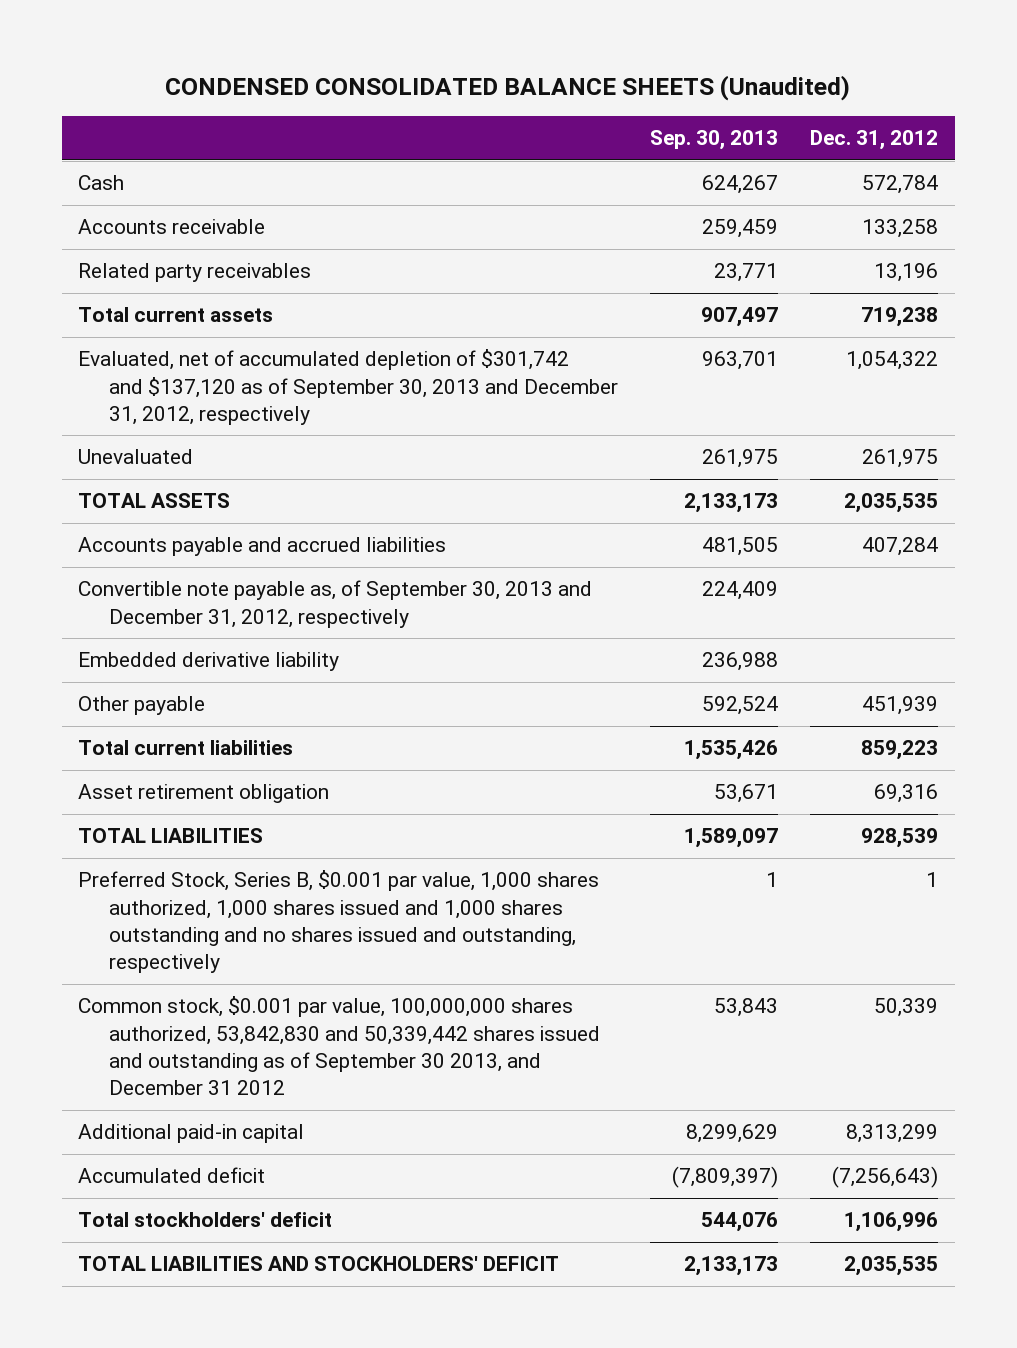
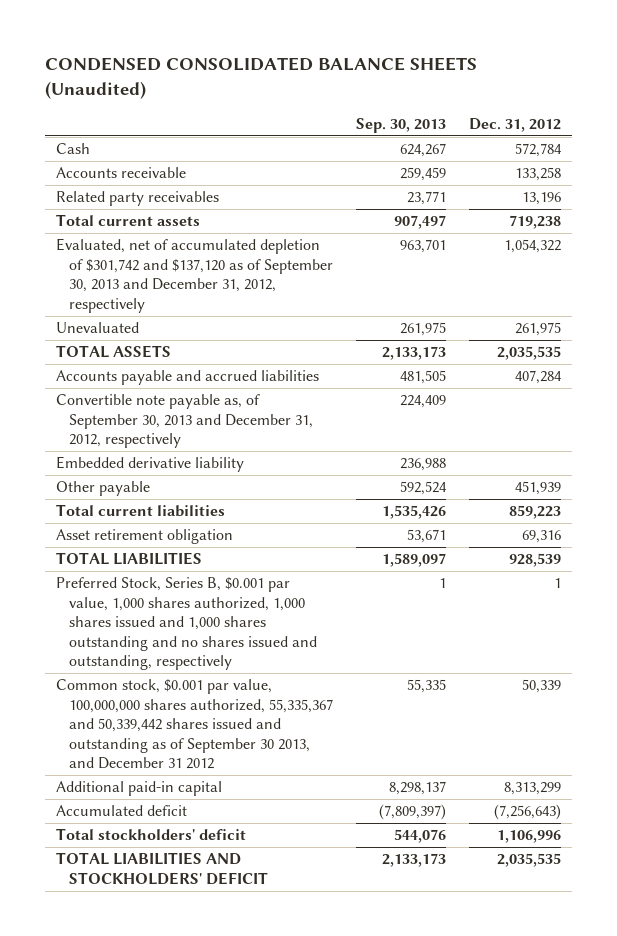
[78,996,601,1096] Common stock, $0.001 par value, 100,000,000 shares authorized, 53,842,830 and 50,339,442 shares issued and outstanding as of September 30 2013, and December 31 2012 -> [56,679,334,770] Common stock, $0.001 par value, 100,000,000 shares authorized, 55,335,367 and 50,339,442 shares issued and outstanding as of September 30 2013, and December 31 2012
[714,998,779,1018] 53,843 -> [407,679,447,694] 55,335
[686,1124,779,1144] 8,299,629 -> [389,781,447,796] 8,298,137

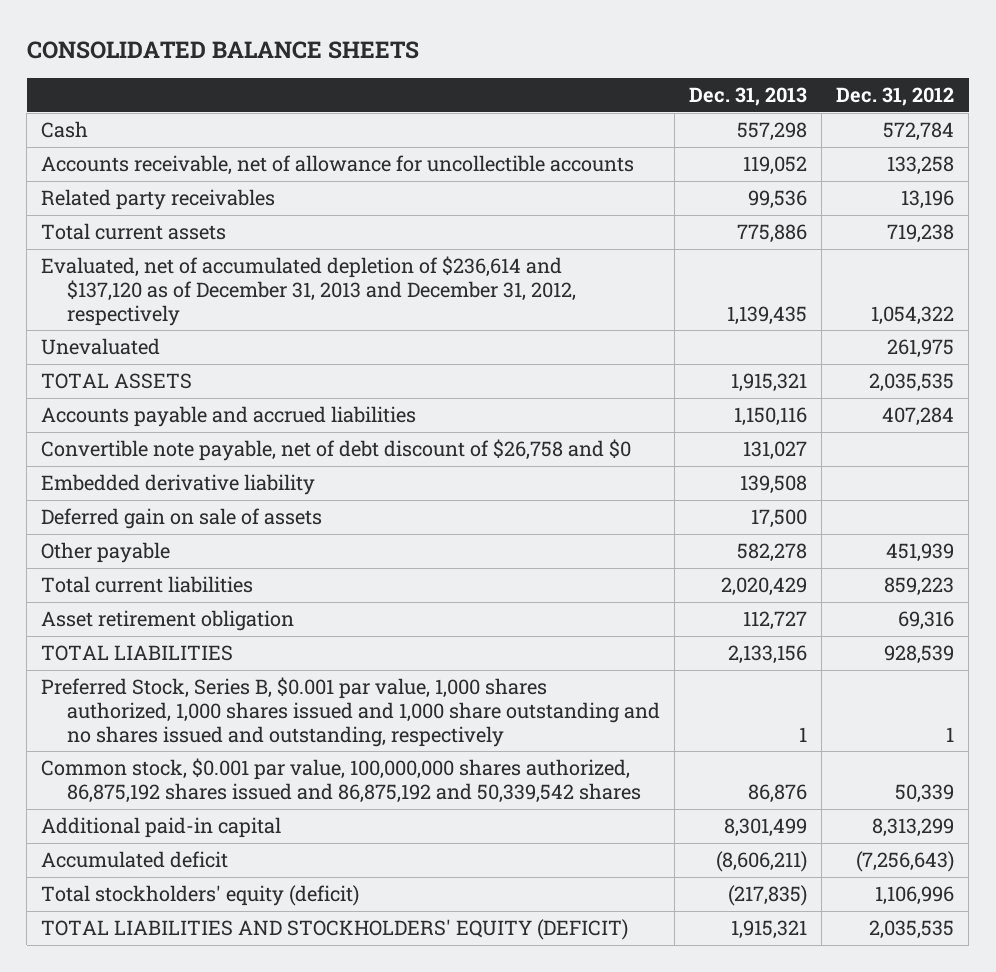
[44,57,477,100] CONDENSED CONSOLIDATED BALANCE SHEETS (Unaudited) -> [26,40,419,59] CONSOLIDATED BALANCE SHEETS
[356,117,447,133] Sep. 30, 2013 -> none
none -> [689,87,808,107] Dec. 31, 2013
[56,167,187,179] Accounts receivable -> [41,155,635,176] Accounts receivable, net of allowance for uncollectible accounts
[56,238,334,313] Evaluated, net of accumulated depletion of $301,742 and $137,120 as of September 30, 2013 and December 31, 2012, respectively -> [41,256,577,326] Evaluated, net of accumulated depletion of $236,614 and $137,120 as of December 31, 2013 and December 31, 2012, respectively
[56,394,314,449] Convertible note payable as, of September 30, 2013 and December 31, 2012, respectively -> [41,439,632,462] Convertible note payable, net of debt discount of $26,758 and $0
none -> [41,508,323,530] Deferred gain on sale of assets
[56,577,318,671] Preferred Stock, Series B, $0.001 par value, 1,000 shares authorized, 1,000 shares issued and 1,000 shares outstanding and no shares issued and outstanding, respectively -> [41,677,661,747] Preferred Stock, Series B, $0.001 par value, 1,000 shares authorized, 1,000 shares issued and 1,000 share outstanding and no shares issued and outstanding, respectively
[56,679,334,770] Common stock, $0.001 par value, 100,000,000 shares authorized, 55,335,367 and 50,339,442 shares issued and outstanding as of September 30 2013, and December 31 2012 -> [41,758,642,803] Common stock, $0.001 par value, 100,000,000 shares authorized, 86,875,192 shares issued and 86,875,192 and 50,339,542 shares
[56,828,247,841] Total stockholders' deficit -> [41,885,360,907] Total stockholders' equity (deficit)
[56,852,269,885] TOTAL LIABILITIES AND STOCKHOLDERS' DEFICIT -> [41,919,629,941] TOTAL LIABILITIES AND STOCKHOLDERS' EQUITY (DEFICIT)

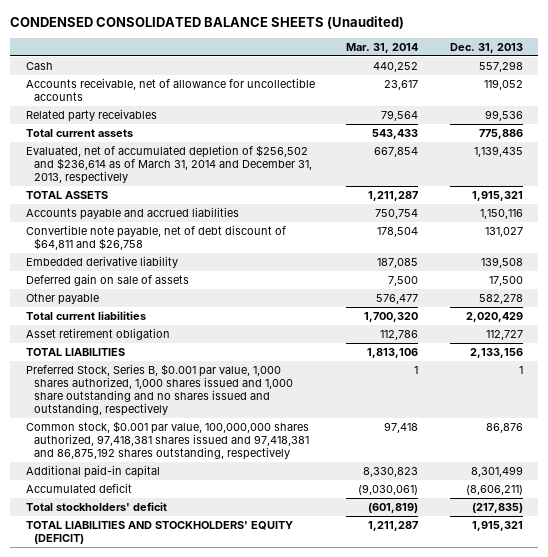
[26,40,419,59] CONSOLIDATED BALANCE SHEETS -> [10,16,405,30] CONDENSED CONSOLIDATED BALANCE SHEETS (Unaudited)
[836,87,955,107] Dec. 31, 2012 -> none
none -> [346,43,419,54] Mar. 31, 2014
[41,338,161,356] Unevaluated -> none
[41,256,577,326] Evaluated, net of accumulated depletion of $236,614 and $137,120 as of December 31, 2013 and December 31, 2012, respectively -> [25,144,312,184] Evaluated, net of accumulated depletion of $256,502 and $236,614 as of March 31, 2014 and December 31, 2013, respectively
[41,439,632,462] Convertible note payable, net of debt discount of $26,758 and $0 -> [25,224,286,250] Convertible note payable, net of debt discount of $64,811 and $26,758
[41,758,642,803] Common stock, $0.001 par value, 100,000,000 shares authorized, 86,875,192 shares issued and 86,875,192 and 50,339,542 shares -> [25,420,309,460] Common stock, $0.001 par value, 100,000,000 shares authorized, 97,418,381 shares issued and 97,418,381 and 86,875,192 shares outstanding, respectively
[41,885,360,907] Total stockholders' equity (deficit) -> [25,501,167,511] Total stockholders' deficit

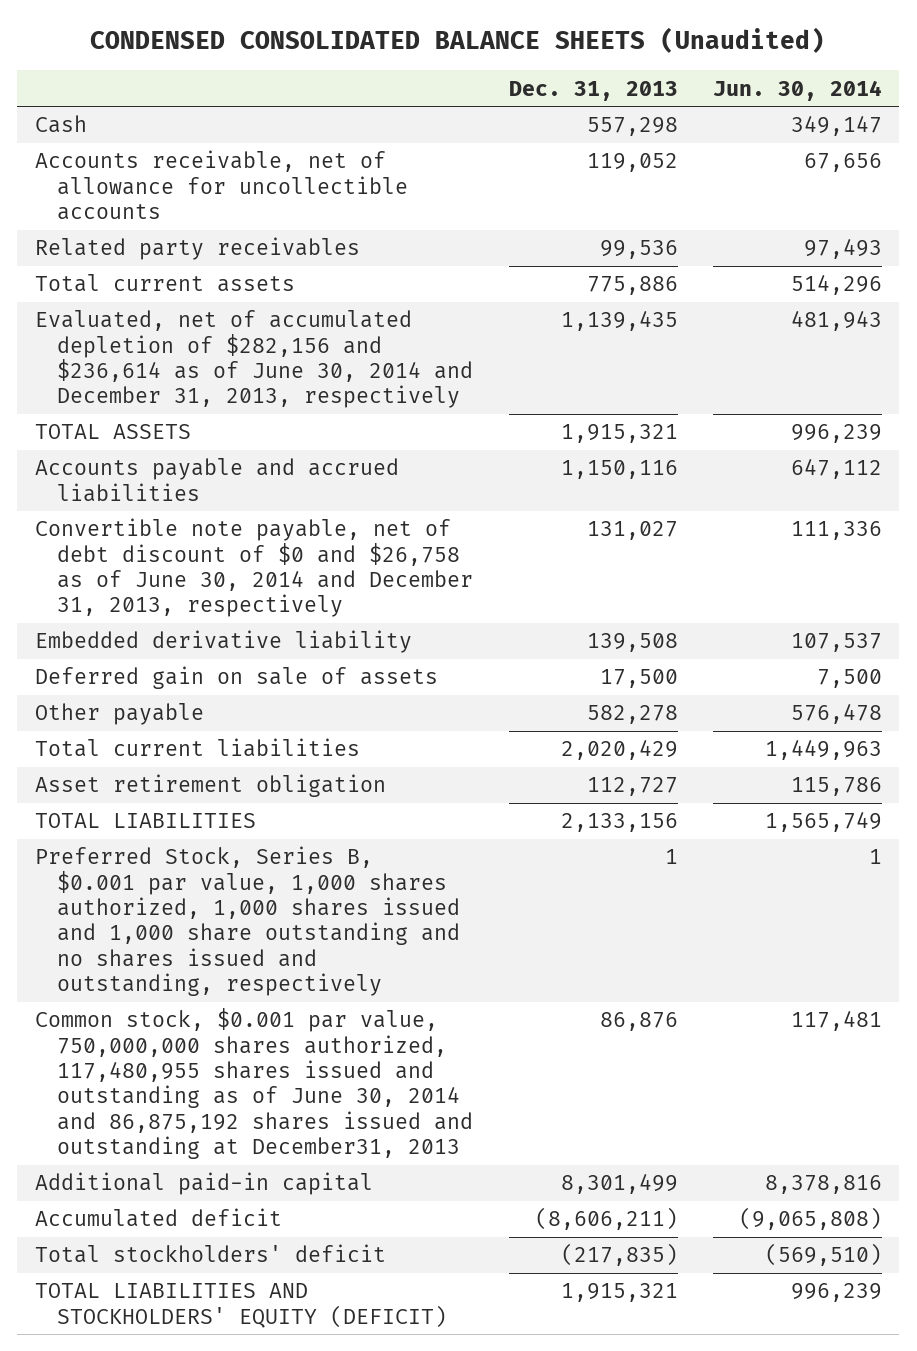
[346,43,419,54] Mar. 31, 2014 -> none
none -> [712,79,882,101] Jun. 30, 2014
[25,144,312,184] Evaluated, net of accumulated depletion of $256,502 and $236,614 as of March 31, 2014 and December 31, 2013, respectively -> [34,310,474,409] Evaluated, net of accumulated depletion of $282,156 and $236,614 as of June 30, 2014 and December 31, 2013, respectively
[25,224,286,250] Convertible note payable, net of debt discount of $64,811 and $26,758 -> [34,518,474,618] Convertible note payable, net of debt discount of $0 and $26,758 as of June 30, 2014 and December 31, 2013, respectively
[25,420,309,460] Common stock, $0.001 par value, 100,000,000 shares authorized, 97,418,381 shares issued and 97,418,381 and 86,875,192 shares outstanding, respectively -> [34,1008,474,1159] Common stock, $0.001 par value, 750,000,000 shares authorized, 117,480,955 shares issued and outstanding as of June 30, 2014 and 86,875,192 shares issued and outstanding at December31, 2013

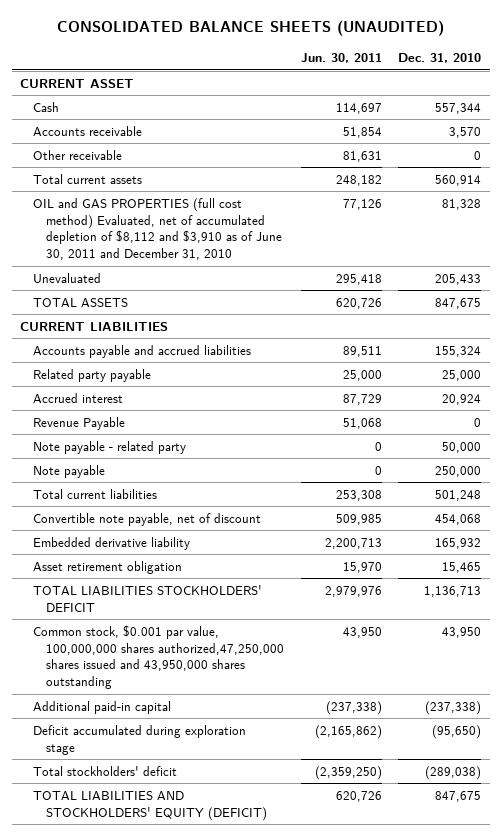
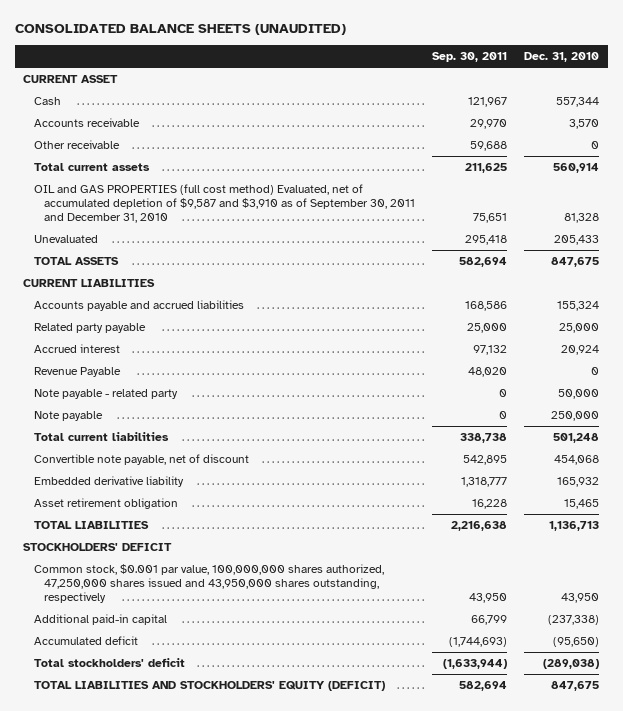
[300,53,382,64] Jun. 30, 2011 -> none
none -> [432,52,508,63] Sep. 30, 2011
[33,197,282,261] OIL and GAS PROPERTIES (full cost method) Evaluated, net of accumulated depletion of $8,112 and $3,910 as of June 30, 2011 and December 31, 2010 -> [33,184,416,223] OIL and GAS PROPERTIES (full cost method) Evaluated, net of accumulated depletion of $9,587 and $3,910 as of September 30, 2011 and December 31, 2010
[33,584,263,612] TOTAL LIABILITIES STOCKHOLDERS' DEFICIT -> [33,521,149,530] TOTAL LIABILITIES
none -> [23,543,173,552] STOCKHOLDERS' DEFICIT
[33,624,284,690] Common stock, $0.001 par value, 100,000,000 shares authorized,47,250,000 shares issued and 43,950,000 shares outstanding -> [33,564,384,603] Common stock, $0.001 par value, 100,000,000 shares authorized, 47,250,000 shares issued and 43,950,000 shares outstanding, respectively
[33,724,247,755] Deficit accumulated during exploration stage -> [33,636,138,646] Accumulated deficit

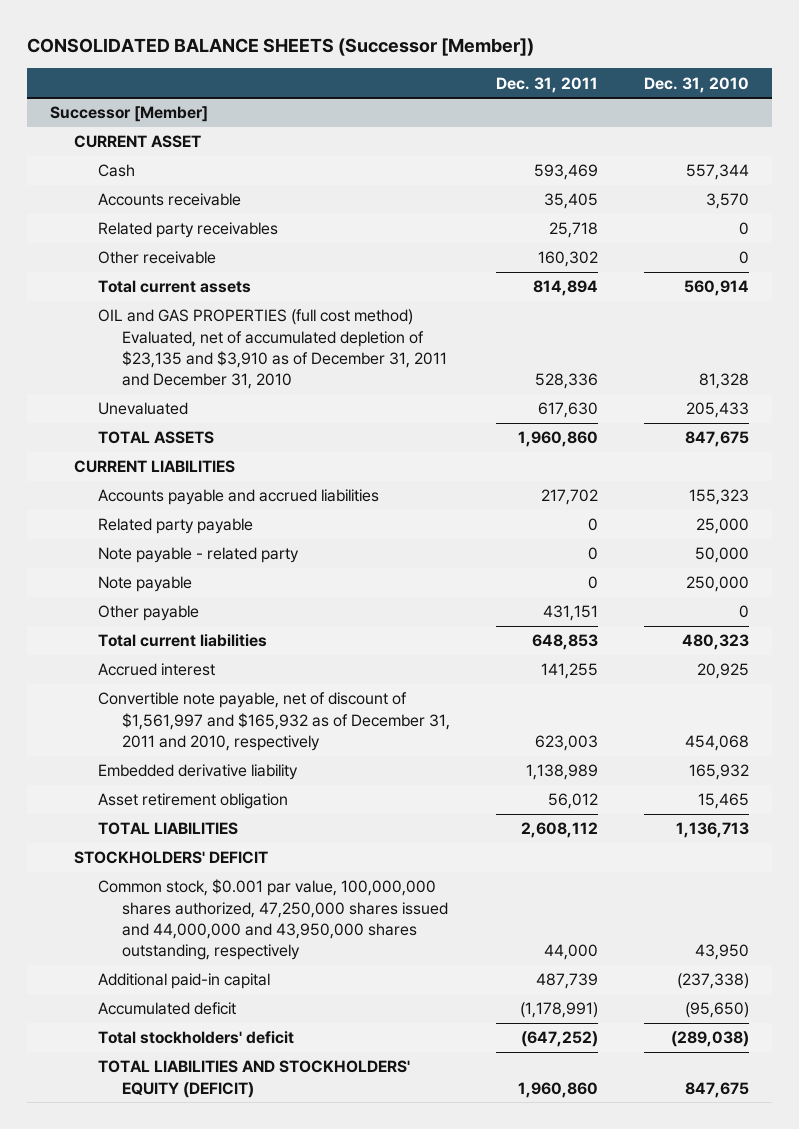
[15,24,347,36] CONSOLIDATED BALANCE SHEETS (UNAUDITED) -> [26,37,534,56] CONSOLIDATED BALANCE SHEETS (Successor [Member])
[432,52,508,63] Sep. 30, 2011 -> none
none -> [496,76,599,93] Dec. 31, 2011
none -> [49,106,208,123] Successor [Member]
none -> [98,222,279,239] Related party receivables
[33,184,416,223] OIL and GAS PROPERTIES (full cost method) Evaluated, net of accumulated depletion of $9,587 and $3,910 as of September 30, 2011 and December 31, 2010 -> [98,309,448,389] OIL and GAS PROPERTIES (full cost method) Evaluated, net of accumulated depletion of $23,135 and $3,910 as of December 31, 2011 and December 31, 2010
[557,301,600,312] 155,324 -> [689,489,750,506] 155,323
[33,344,120,354] Accrued interest -> none
[33,367,121,378] Revenue Payable -> none
none -> [98,605,200,622] Other payable
[553,433,600,444] 501,248 -> [682,634,750,651] 480,323
none -> [98,663,216,677] Accrued interest
[33,454,249,466] Convertible note payable, net of discount -> [98,692,451,751] Convertible note payable, net of discount of $1,561,997 and $165,932 as of December 31, 2011 and 2010, respectively
[33,564,384,603] Common stock, $0.001 par value, 100,000,000 shares authorized, 47,250,000 shares issued and 43,950,000 shares outstanding, respectively -> [98,879,449,960] Common stock, $0.001 par value, 100,000,000 shares authorized, 47,250,000 shares issued and 44,000,000 and 43,950,000 shares outstanding, respectively

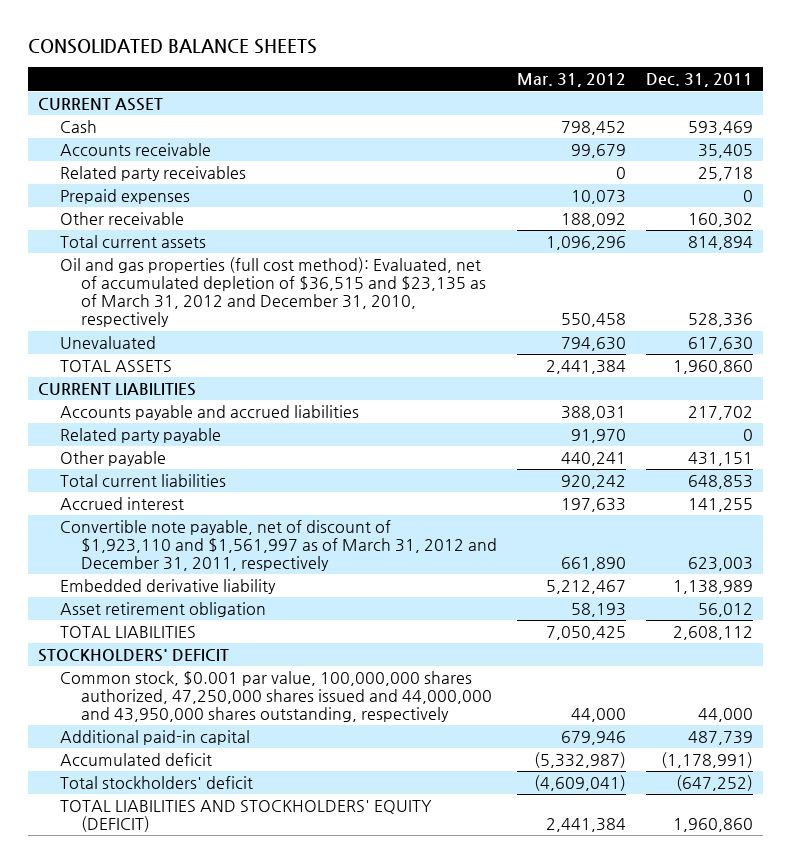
[26,37,534,56] CONSOLIDATED BALANCE SHEETS (Successor [Member]) -> [28,38,318,54] CONSOLIDATED BALANCE SHEETS
[644,76,750,93] Dec. 31, 2010 -> none
none -> [517,73,627,88] Mar. 31, 2012
[49,106,208,123] Successor [Member] -> none
none -> [59,189,190,205] Prepaid expenses
[98,309,448,389] OIL and GAS PROPERTIES (full cost method) Evaluated, net of accumulated depletion of $23,135 and $3,910 as of December 31, 2011 and December 31, 2010 -> [59,257,487,328] Oil and gas properties (full cost method): Evaluated, net of accumulated depletion of $36,515 and $23,135 as of March 31, 2012 and December 31, 2010, respectively
[98,547,300,564] Note payable - related party -> none
[98,576,193,593] Note payable -> none
[98,692,451,751] Convertible note payable, net of discount of $1,561,997 and $165,932 as of December 31, 2011 and 2010, respectively -> [59,520,498,572] Convertible note payable, net of discount of $1,923,110 and $1,561,997 as of March 31, 2012 and December 31, 2011, respectively

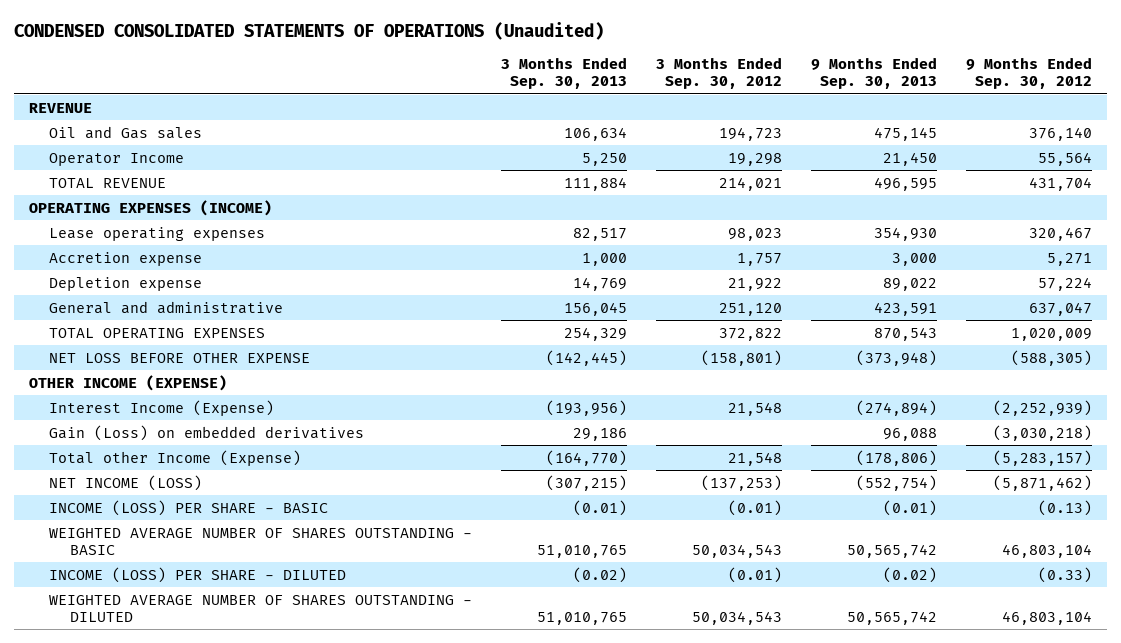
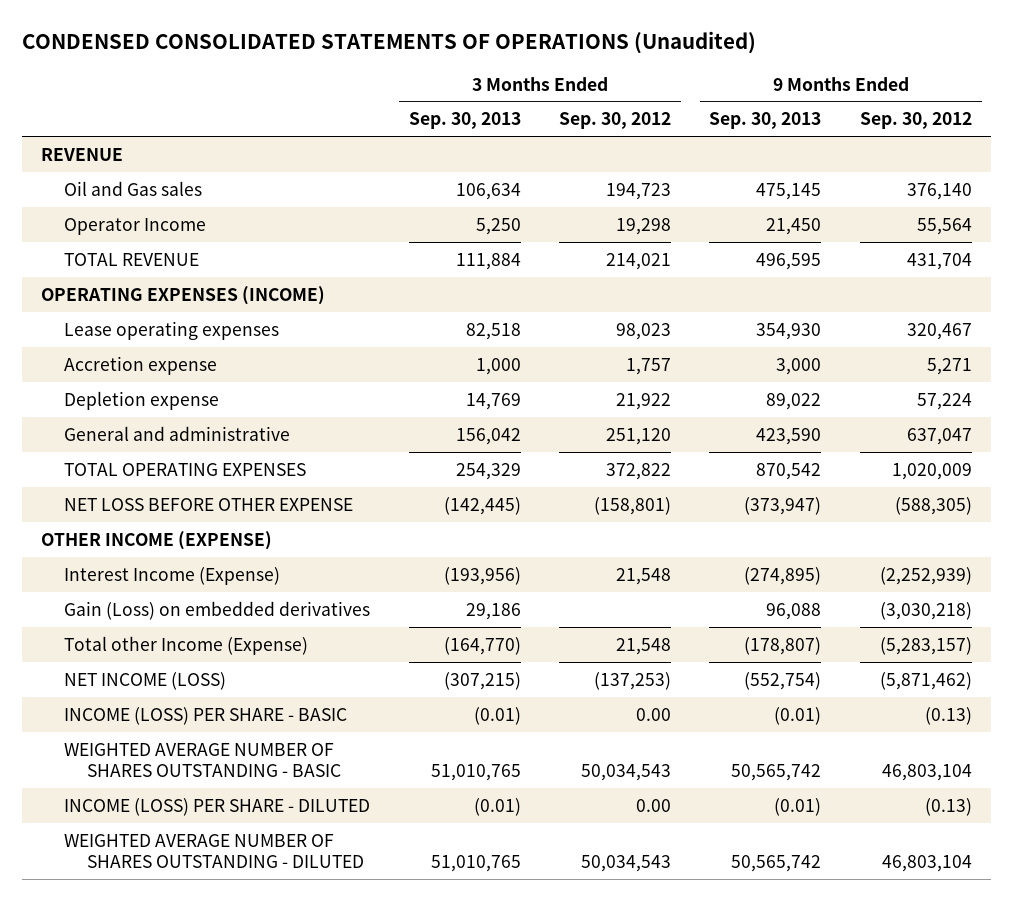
[573,227,628,241] 82,517 -> [465,322,521,340] 82,518
[564,301,628,316] 156,045 -> [455,427,521,445] 156,042
[874,301,938,316] 423,591 -> [756,427,822,445] 423,590
[874,326,938,341] 870,543 -> [756,462,822,480] 870,542
[856,349,938,366] (373,948) -> [744,496,822,515] (373,947)
[856,399,938,416] (274,894) -> [744,566,822,585] (274,895)
[856,449,938,466] (178,806) -> [744,636,822,655] (178,807)
[728,499,783,516] (0.01) -> [636,707,672,721] 0.00
[573,566,628,583] (0.02) -> [473,797,521,816] (0.01)
[728,566,783,583] (0.01) -> [636,798,672,812] 0.00
[883,566,938,583] (0.02) -> [774,797,822,816] (0.01)
[1038,566,1093,583] (0.33) -> [924,797,972,816] (0.13)

